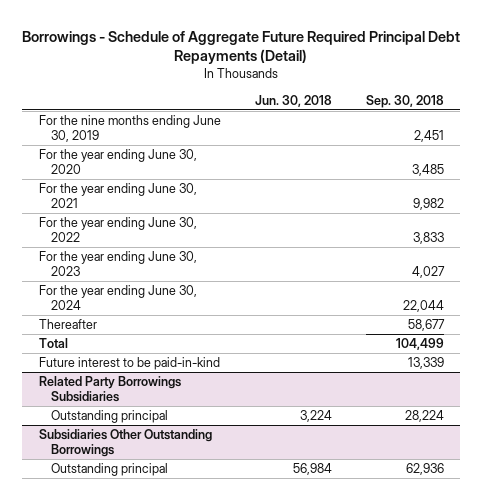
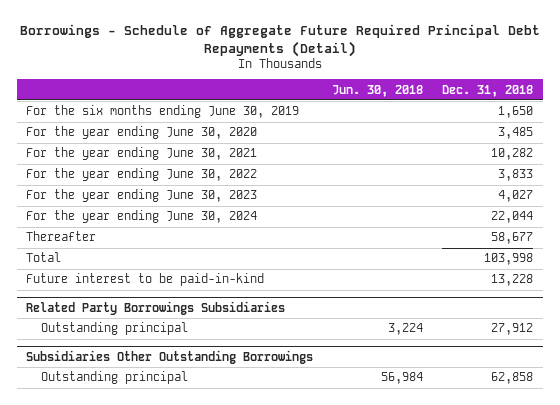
[365,94,444,108] Sep. 30, 2018 -> none
none -> [442,84,534,97] Dec. 31, 2018
[38,115,221,142] For the nine months ending June 30, 2019 -> [26,105,300,119] For the six months ending June 30, 2019

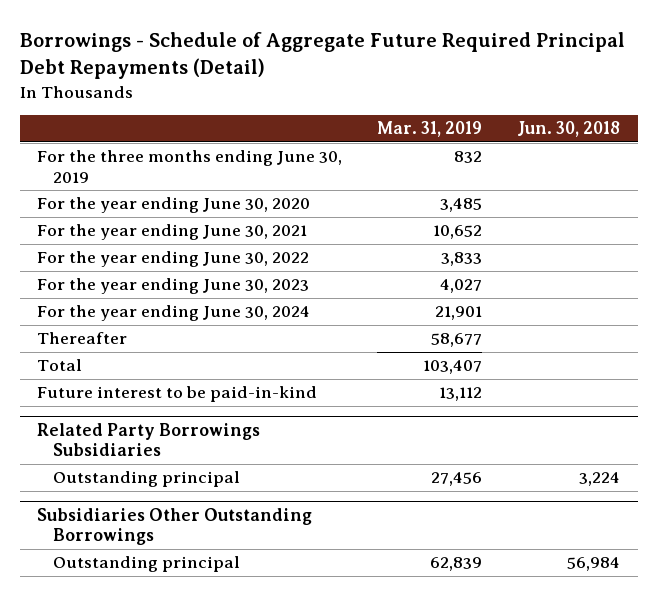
[442,84,534,97] Dec. 31, 2018 -> none
none -> [377,121,483,138] Mar. 31, 2019
[26,105,300,119] For the six months ending June 30, 2019 -> [37,150,343,184] For the three months ending June 30, 2019

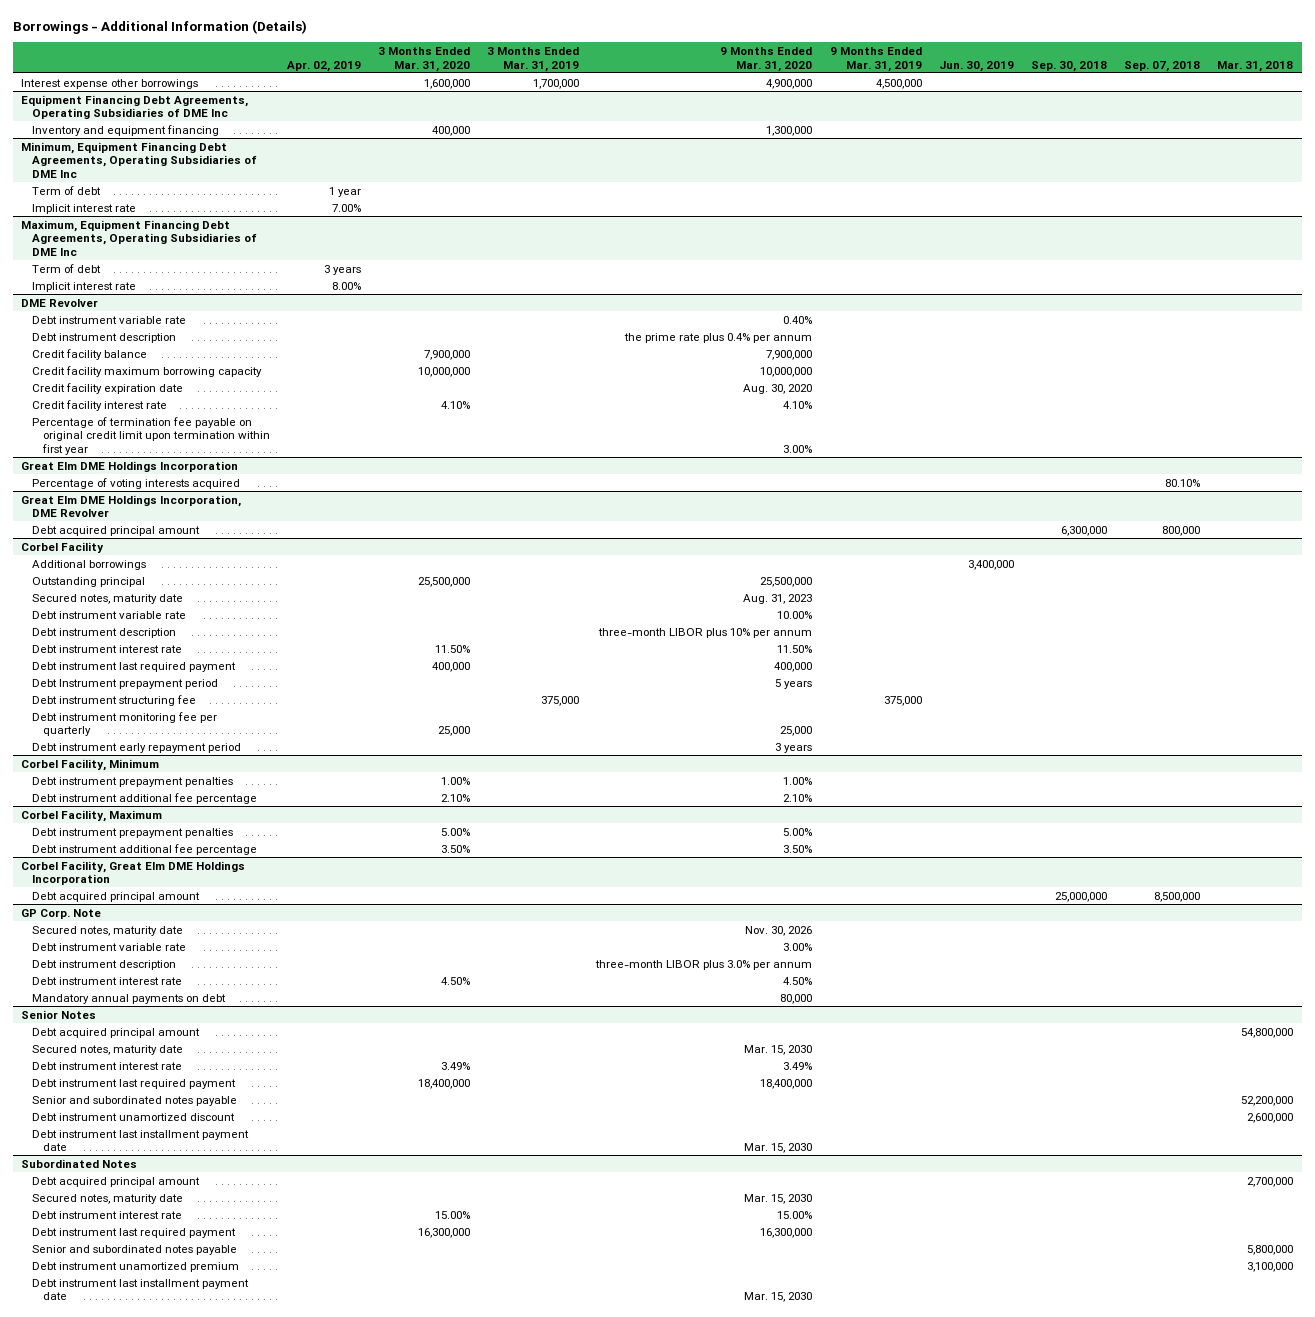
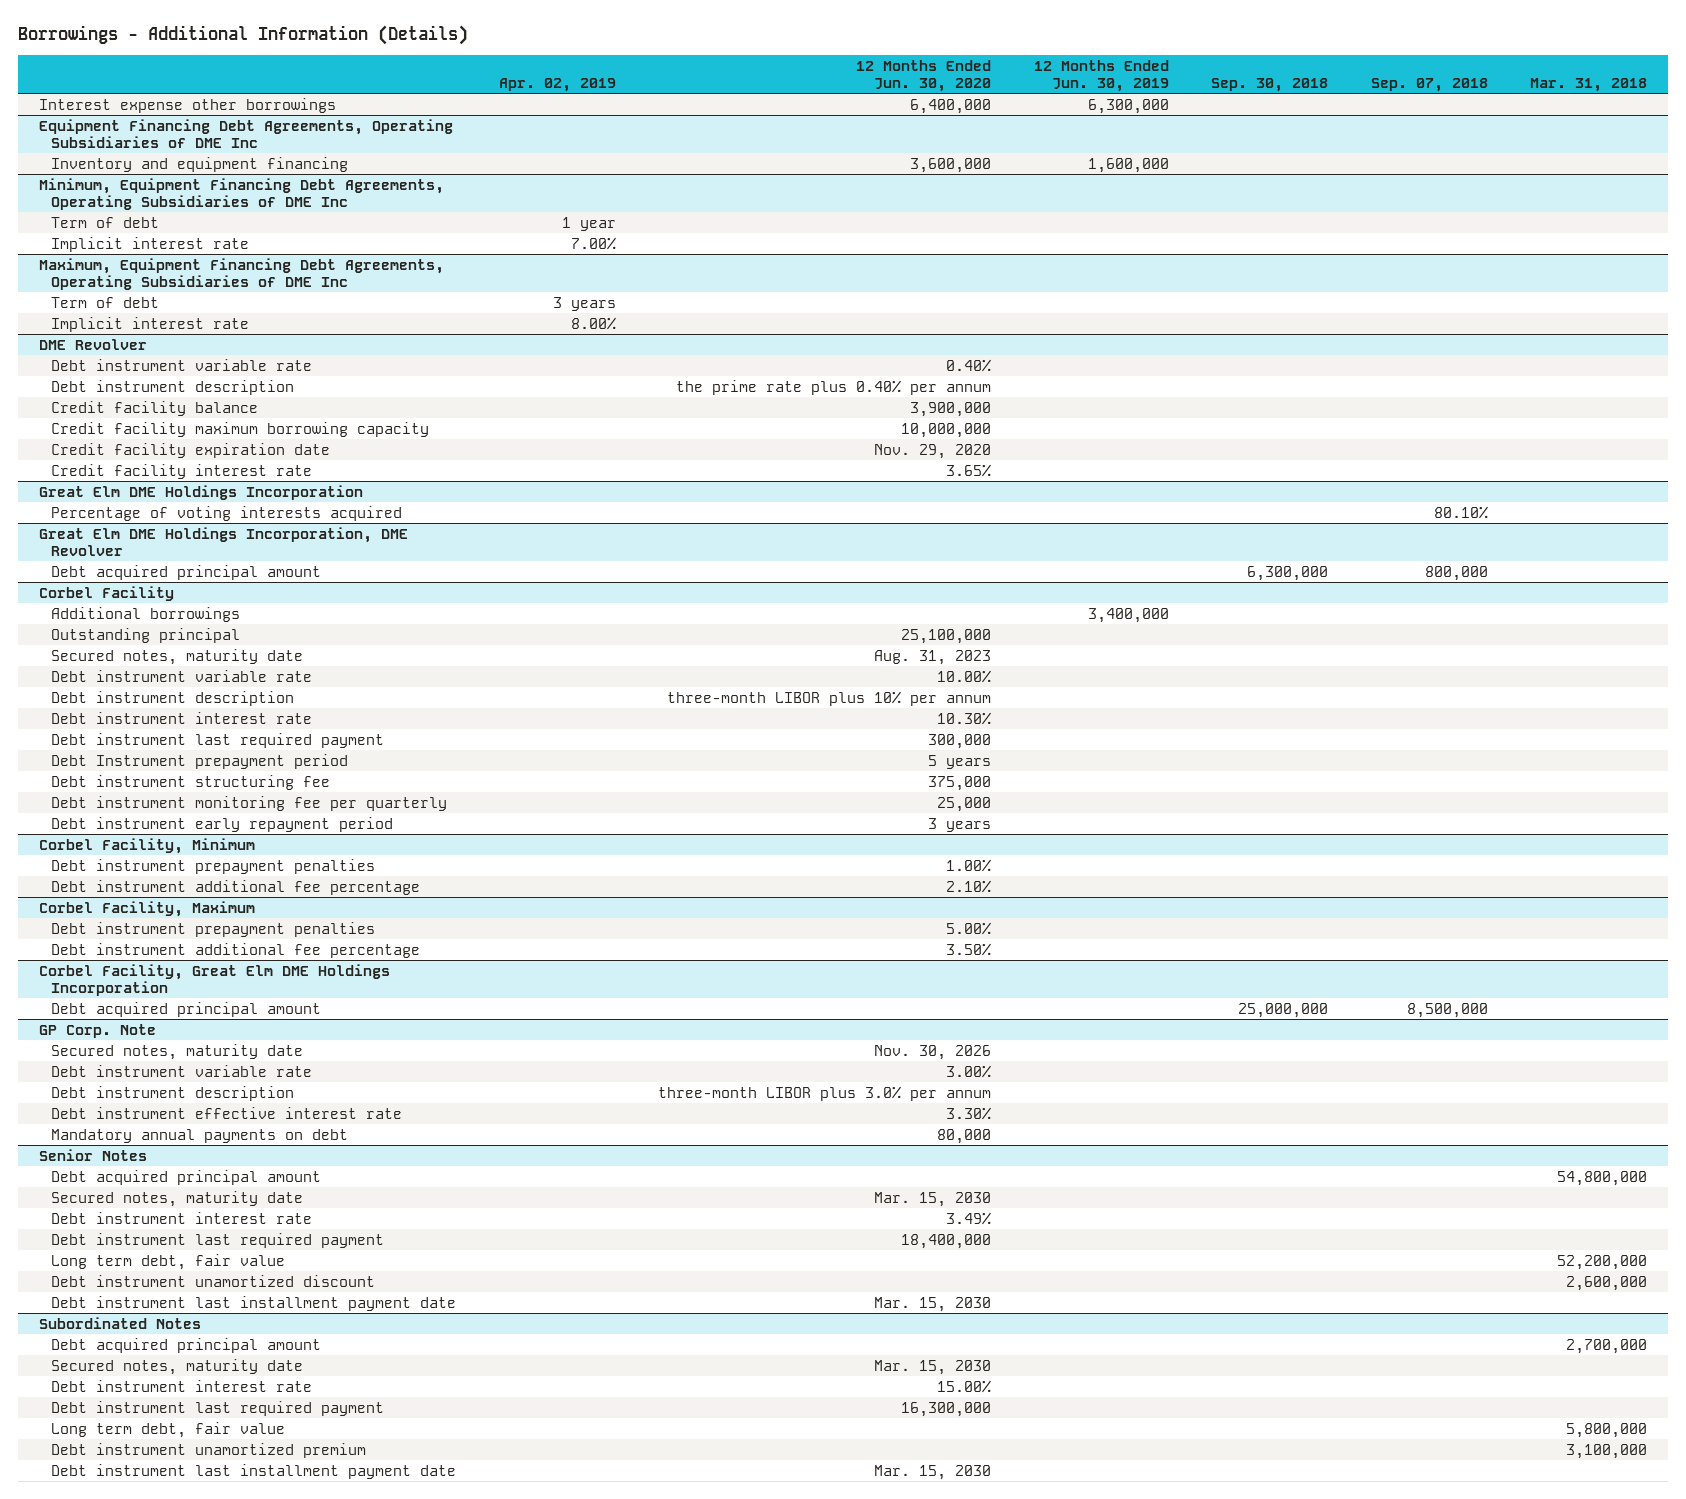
[377,47,470,72] 3 Months Ended Mar. 31, 2020 -> none
[487,47,580,72] 3 Months Ended Mar. 31, 2019 -> none
[720,47,813,72] 9 Months Ended Mar. 31, 2020 -> none
[829,47,922,72] 9 Months Ended Mar. 31, 2019 -> none
[938,60,1014,72] Jun. 30, 2019 -> none
none -> [856,59,992,92] 12 Months Ended Jun. 30, 2020
none -> [1033,59,1169,92] 12 Months Ended Jun. 30, 2019
[31,416,270,455] Percentage of termination fee payable on original credit limit upon termination within first year -> none
[31,976,182,985] Debt instrument interest rate -> [51,1106,403,1119] Debt instrument effective interest rate
[31,1095,237,1106] Senior and subordinated notes payable -> [51,1253,286,1270] Long term debt, fair value
[31,1244,237,1255] Senior and subordinated notes payable -> [51,1421,286,1438] Long term debt, fair value

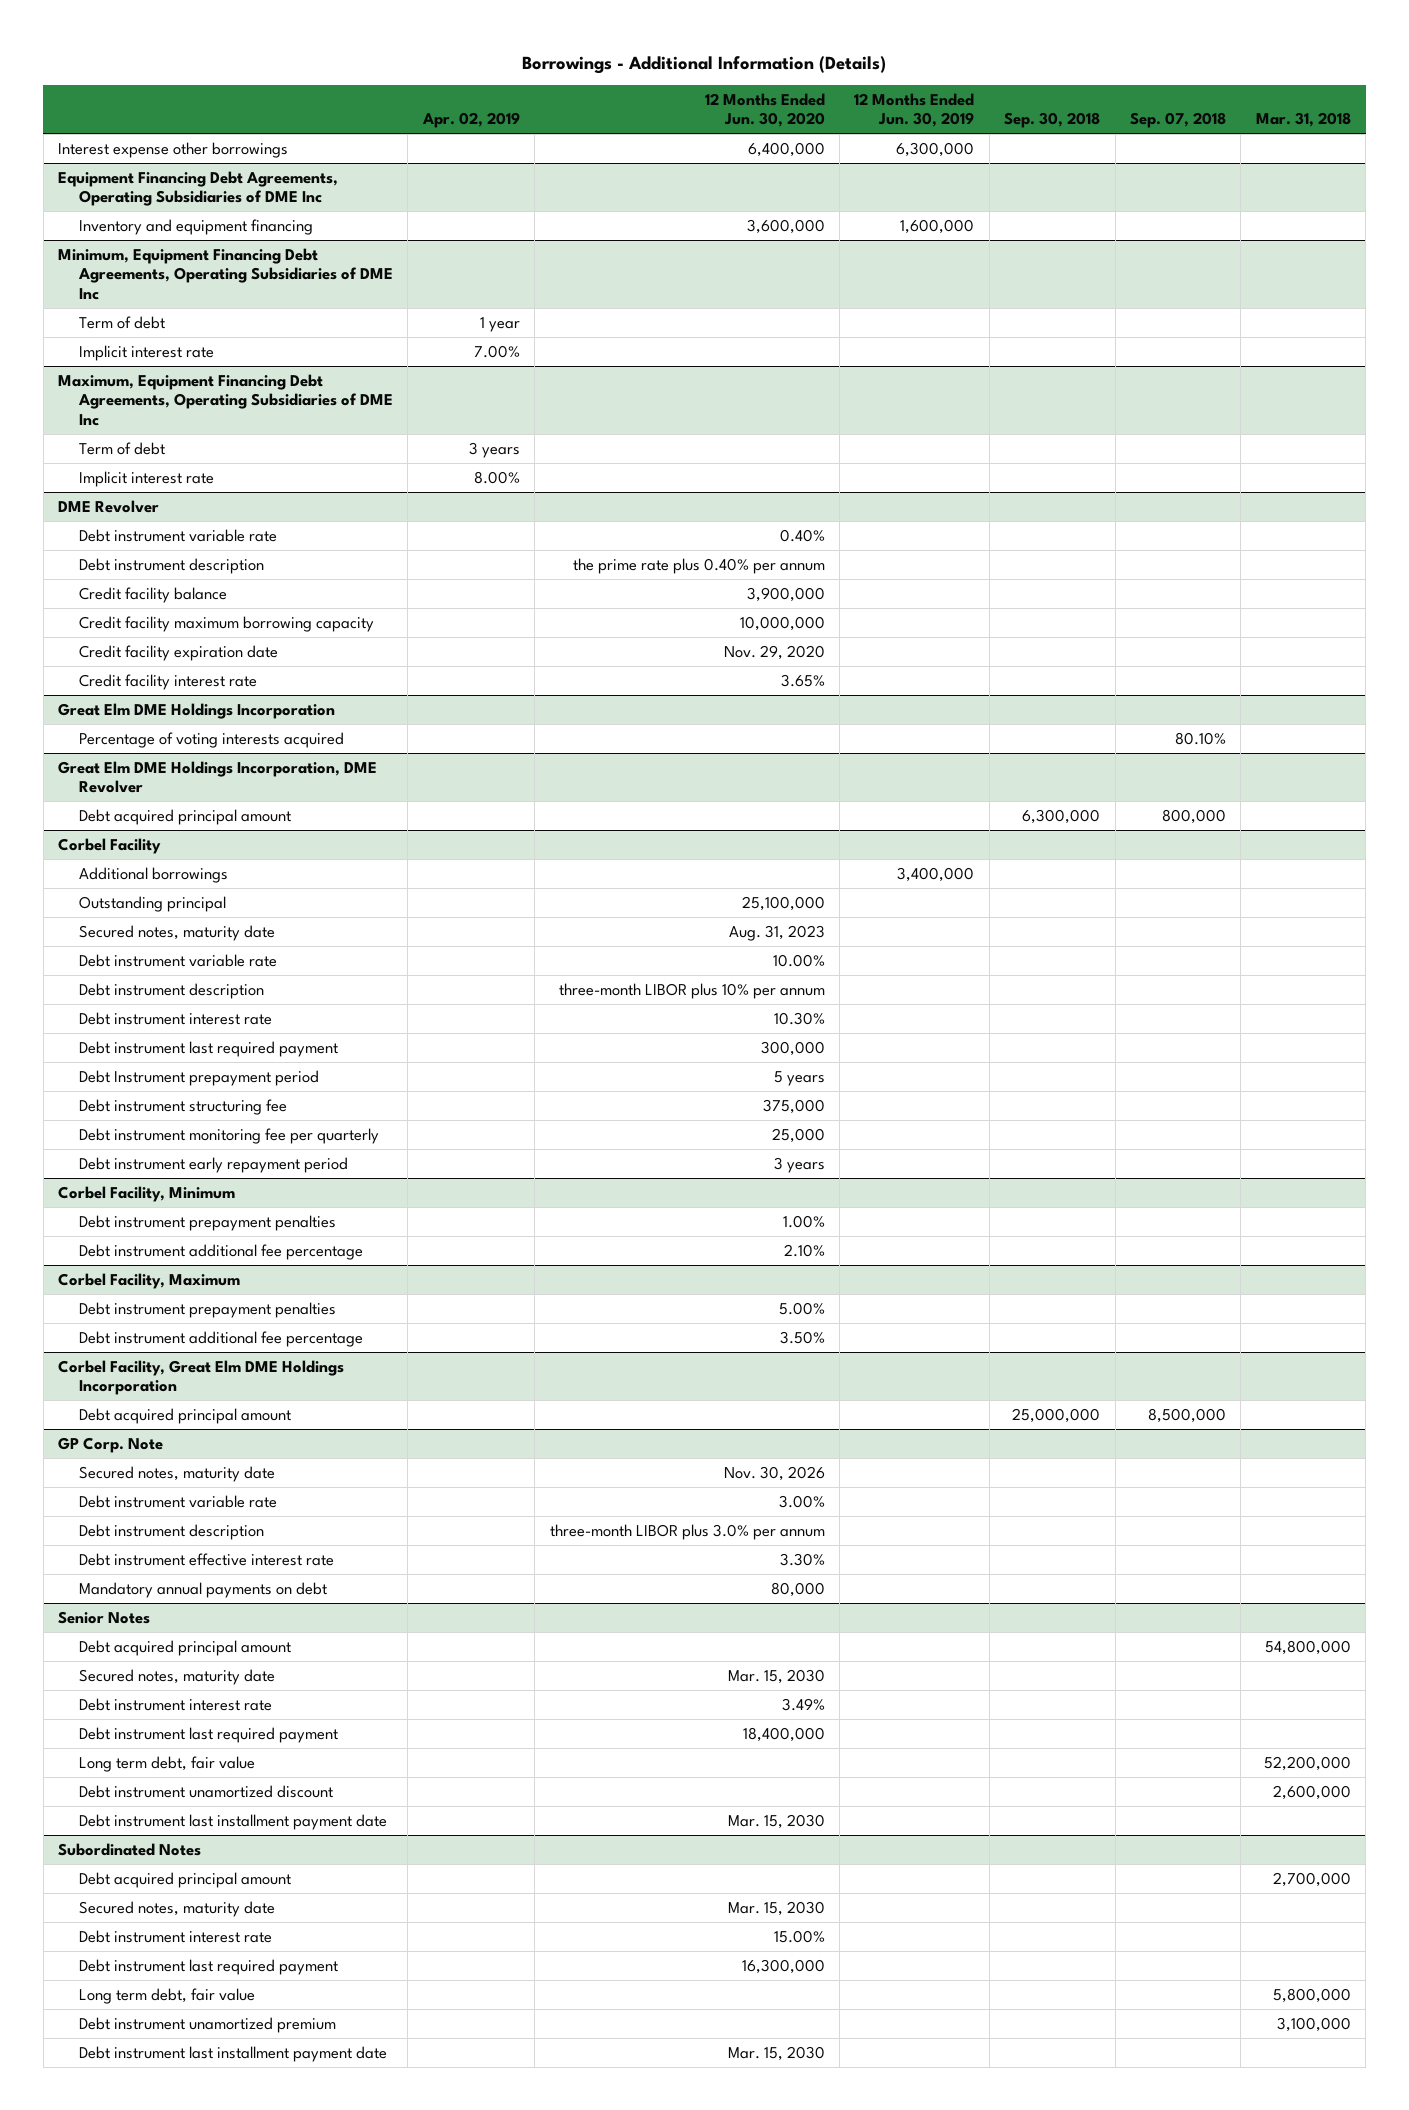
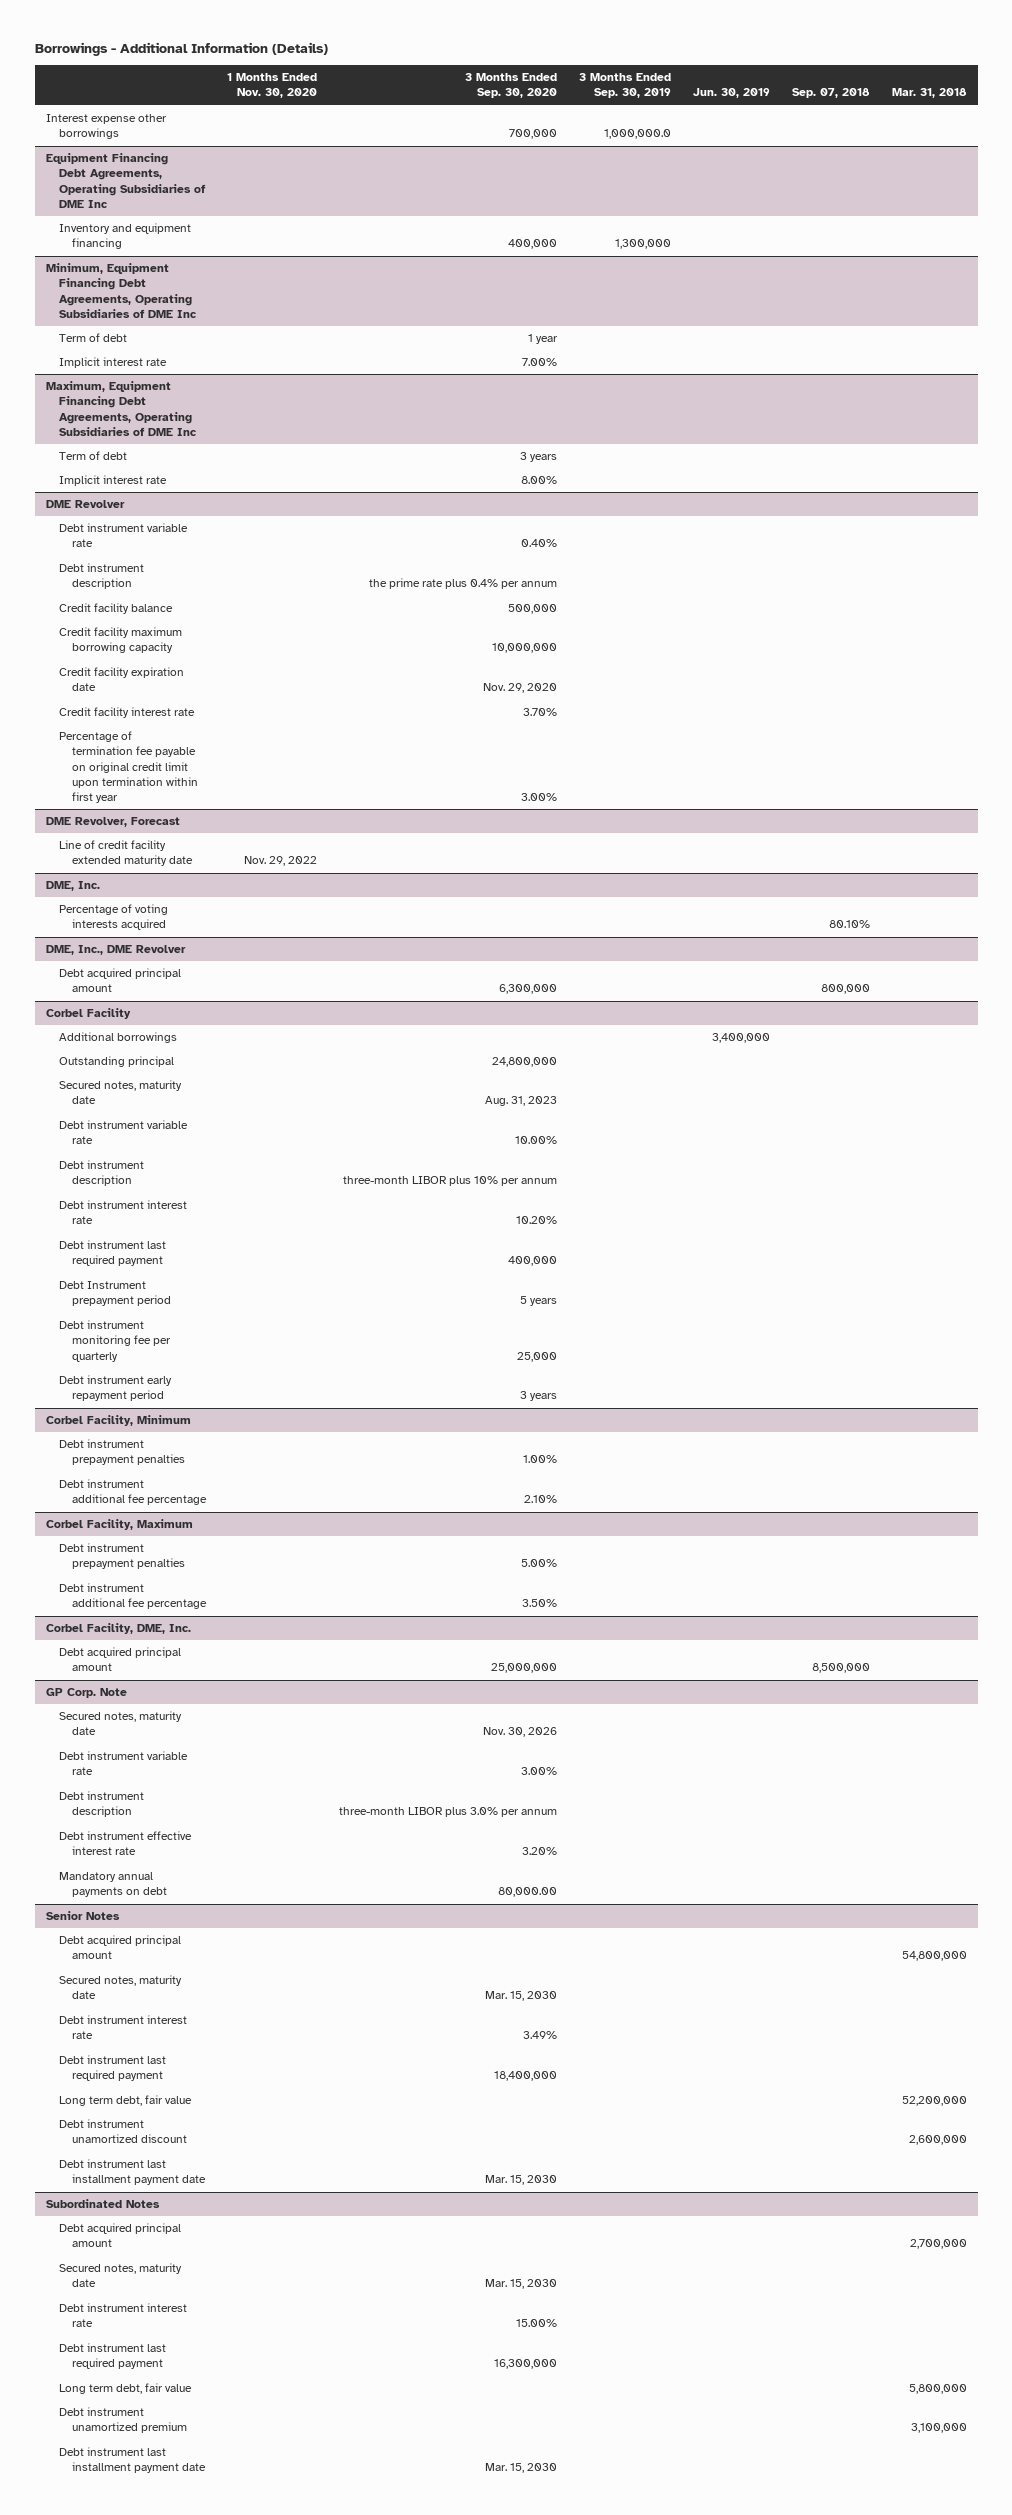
[421,112,520,129] Apr. 02, 2019 -> none
[704,92,825,128] 12 Months Ended Jun. 30, 2020 -> none
[854,92,975,128] 12 Months Ended Jun. 30, 2019 -> none
[1004,112,1101,129] Sep. 30, 2018 -> none
none -> [227,73,318,99] 1 Months Ended Nov. 30, 2020
none -> [465,73,558,99] 3 Months Ended Sep. 30, 2020
none -> [579,73,672,99] 3 Months Ended Sep. 30, 2019
none -> [693,88,771,99] Jun. 30, 2019
none -> [58,731,198,804] Percentage of termination fee payable on original credit limit upon termination within first year
none -> [45,817,180,828] DME Revolver, Forecast
none -> [58,840,193,867] Line of credit facility extended maturity date
[58,702,336,719] Great Elm DME Holdings Incorporation -> [45,881,100,892] DME, Inc.
[58,760,378,794] Great Elm DME Holdings Incorporation, DME Revolver -> [45,945,186,956] DME, Inc., DME Revolver
[79,1098,288,1115] Debt instrument structuring fee -> none
[58,1359,345,1396] Corbel Facility, Great Elm DME Holdings Incorporation -> [45,1623,191,1635] Corbel Facility, DME, Inc.

